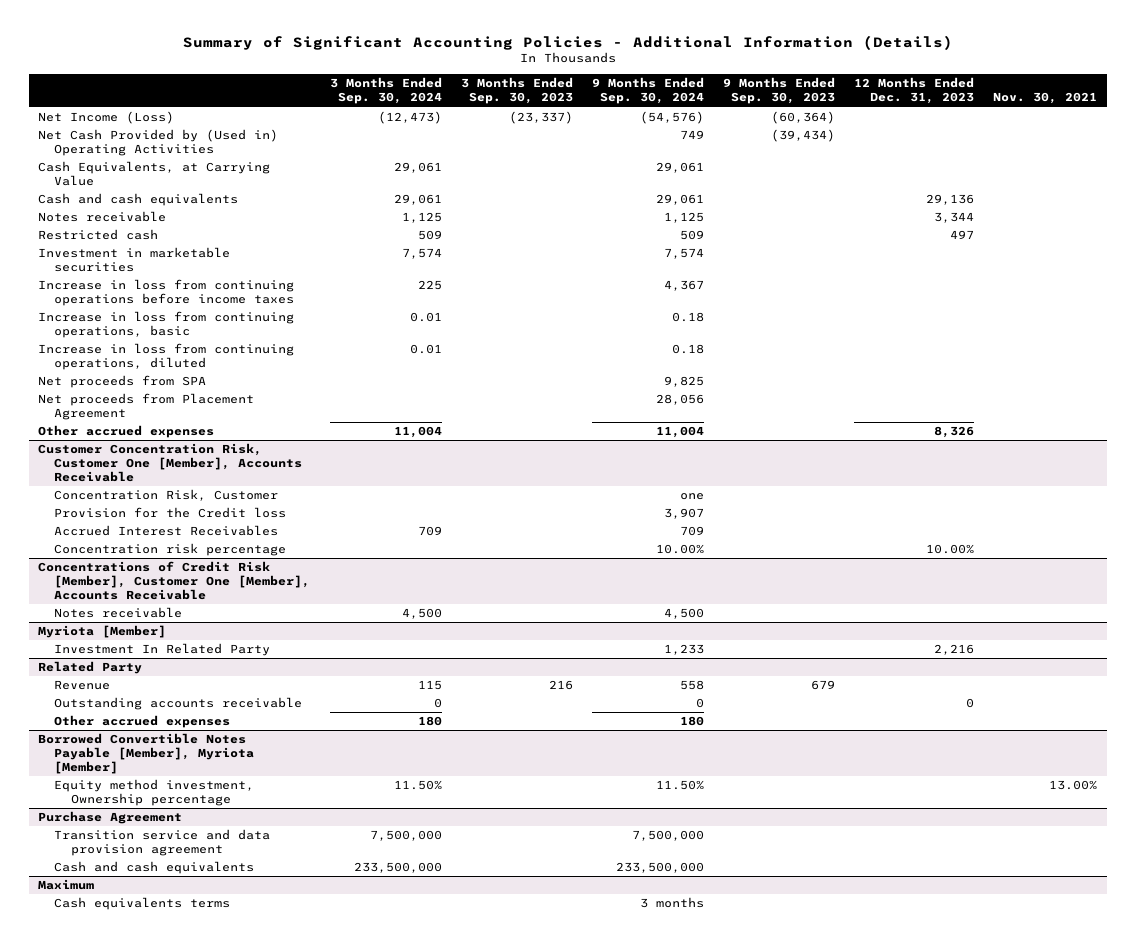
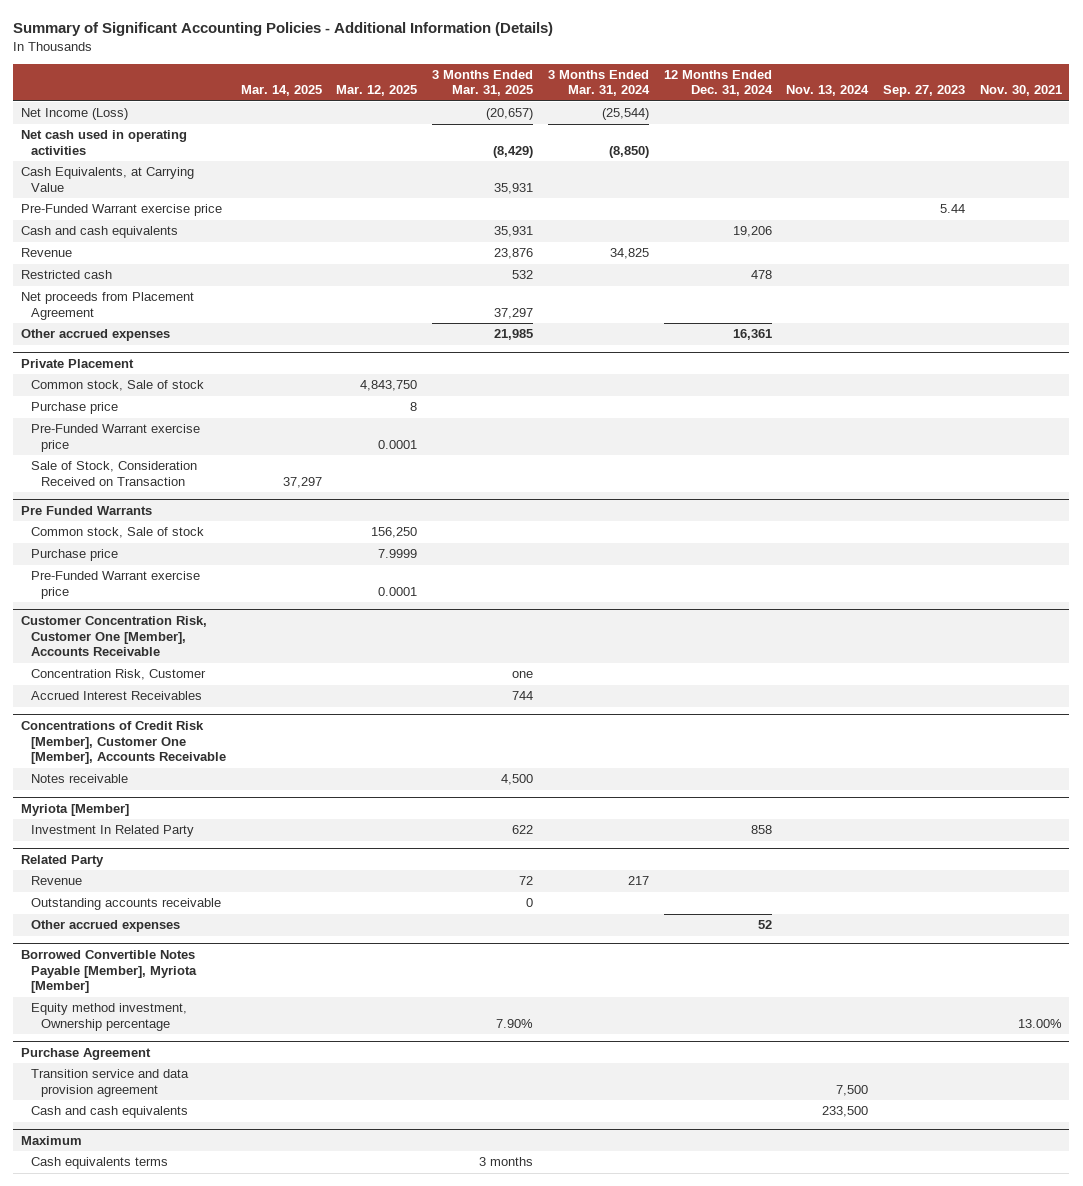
[329,77,442,105] 3 Months Ended Sep. 30, 2024 -> none
[460,77,573,105] 3 Months Ended Sep. 30, 2023 -> none
[591,77,704,105] 9 Months Ended Sep. 30, 2024 -> none
[723,77,836,105] 9 Months Ended Sep. 30, 2023 -> none
[854,77,975,105] 12 Months Ended Dec. 31, 2023 -> none
none -> [240,85,322,97] Mar. 14, 2025
none -> [336,85,418,97] Mar. 12, 2025
none -> [432,69,534,97] 3 Months Ended Mar. 31, 2025
none -> [547,69,650,97] 3 Months Ended Mar. 31, 2024
none -> [663,69,773,97] 12 Months Ended Dec. 31, 2024
none -> [786,85,870,97] Nov. 13, 2024
none -> [883,85,966,98] Sep. 27, 2023
[38,129,279,157] Net Cash Provided by (Used in) Operating Activities -> [20,130,187,155] Net cash used in operating activities
none -> [20,204,222,217] Pre-Funded Warrant exercise price
[38,211,167,223] Notes receivable -> none
none -> [20,248,72,258] Revenue
[38,247,231,273] Investment in marketable securities -> none
[38,279,295,307] Increase in loss from continuing operations before income taxes -> none
[38,311,295,339] Increase in loss from continuing operations, basic -> none
[38,343,295,371] Increase in loss from continuing operations, diluted -> none
[38,375,207,389] Net proceeds from SPA -> none
none -> [20,359,134,369] Private Placement
none -> [30,380,204,392] Common stock, Sale of stock
none -> [30,402,118,415] Purchase price
none -> [30,424,200,452] Pre-Funded Warrant exercise price
none -> [30,461,197,486] Sale of Stock, Consideration Received on Transaction
none -> [20,506,152,516] Pre Funded Warrants
none -> [30,527,204,539] Common stock, Sale of stock
none -> [30,549,118,562] Purchase price
none -> [30,571,200,599] Pre-Funded Warrant exercise price
[54,507,287,519] Provision for the Credit loss -> none
[54,543,287,557] Concentration risk percentage -> none

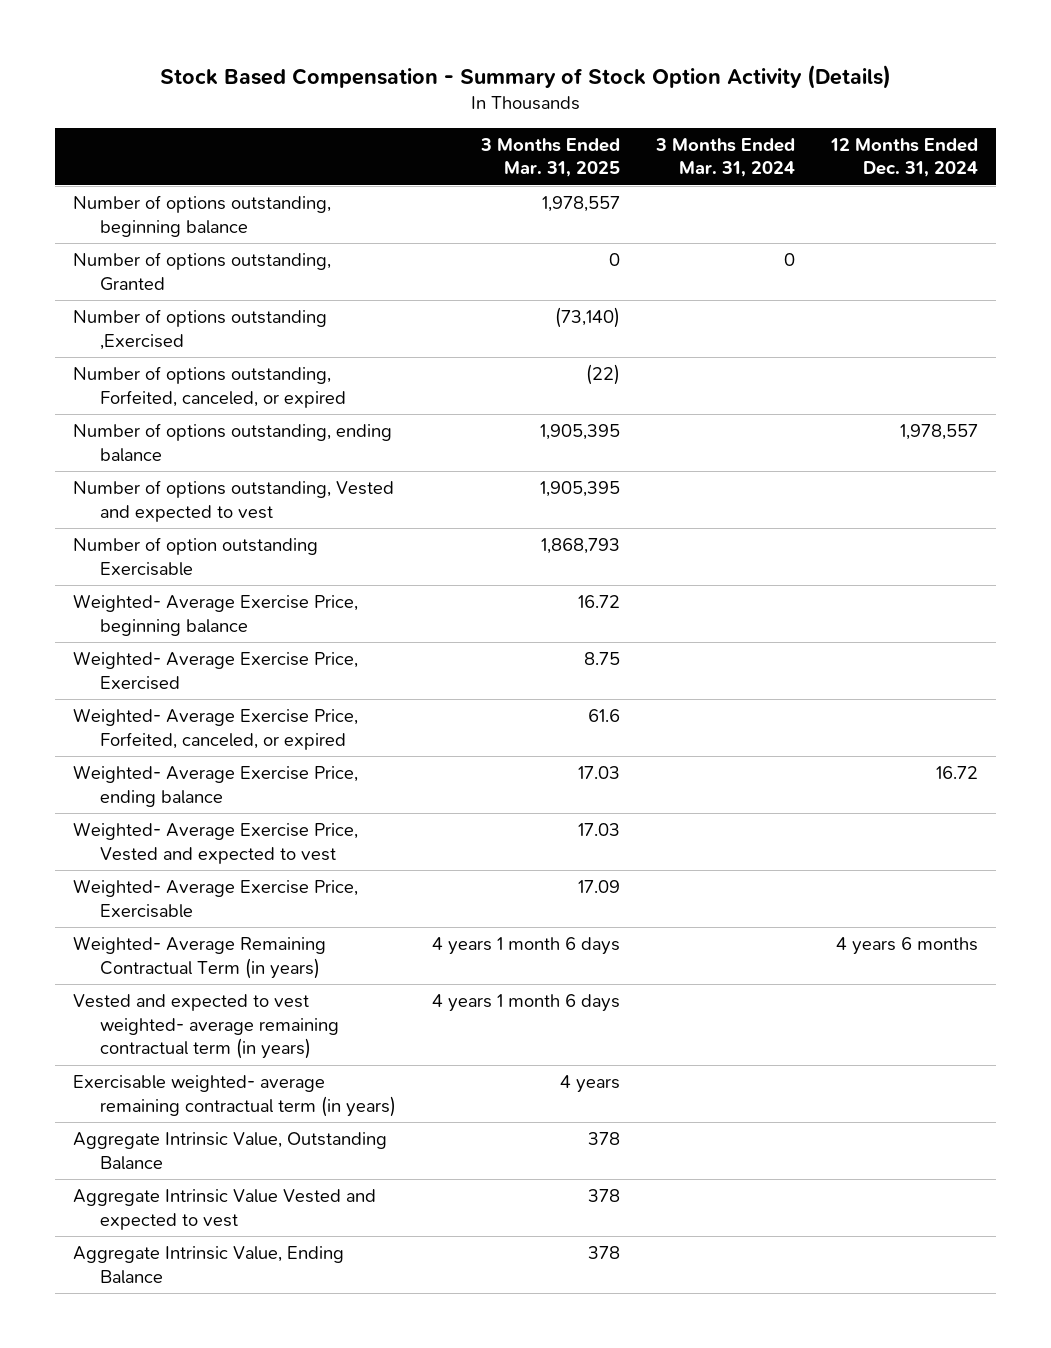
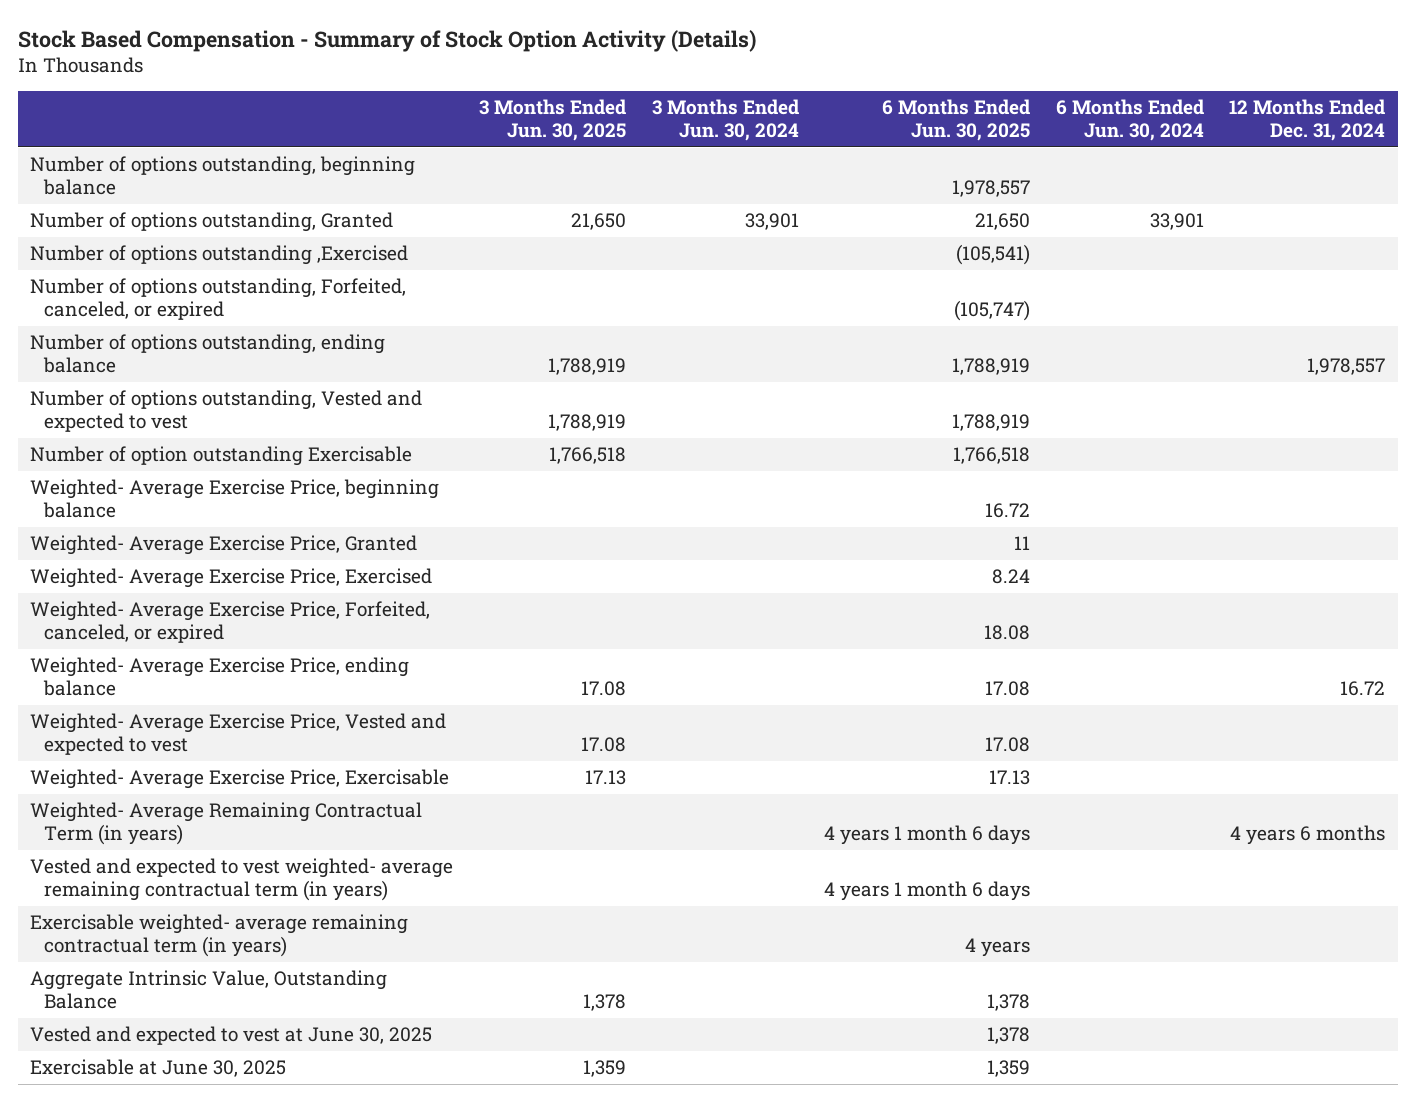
[479,137,620,178] 3 Months Ended Mar. 31, 2025 -> none
[654,137,795,178] 3 Months Ended Mar. 31, 2024 -> none
none -> [479,99,627,141] 3 Months Ended Jun. 30, 2025
none -> [651,99,799,141] 3 Months Ended Jun. 30, 2024
none -> [882,99,1031,141] 6 Months Ended Jun. 30, 2025
none -> [1055,99,1204,141] 6 Months Ended Jun. 30, 2024
none -> [30,535,418,556] Weighted- Average Exercise Price, Granted
[73,1246,345,1284] Aggregate Intrinsic Value, Ending Balance -> none
none -> [30,1026,433,1046] Vested and expected to vest at June 30, 2025
[73,1189,377,1230] Aggregate Intrinsic Value Vested and expected to vest -> [30,1059,287,1078] Exercisable at June 30, 2025

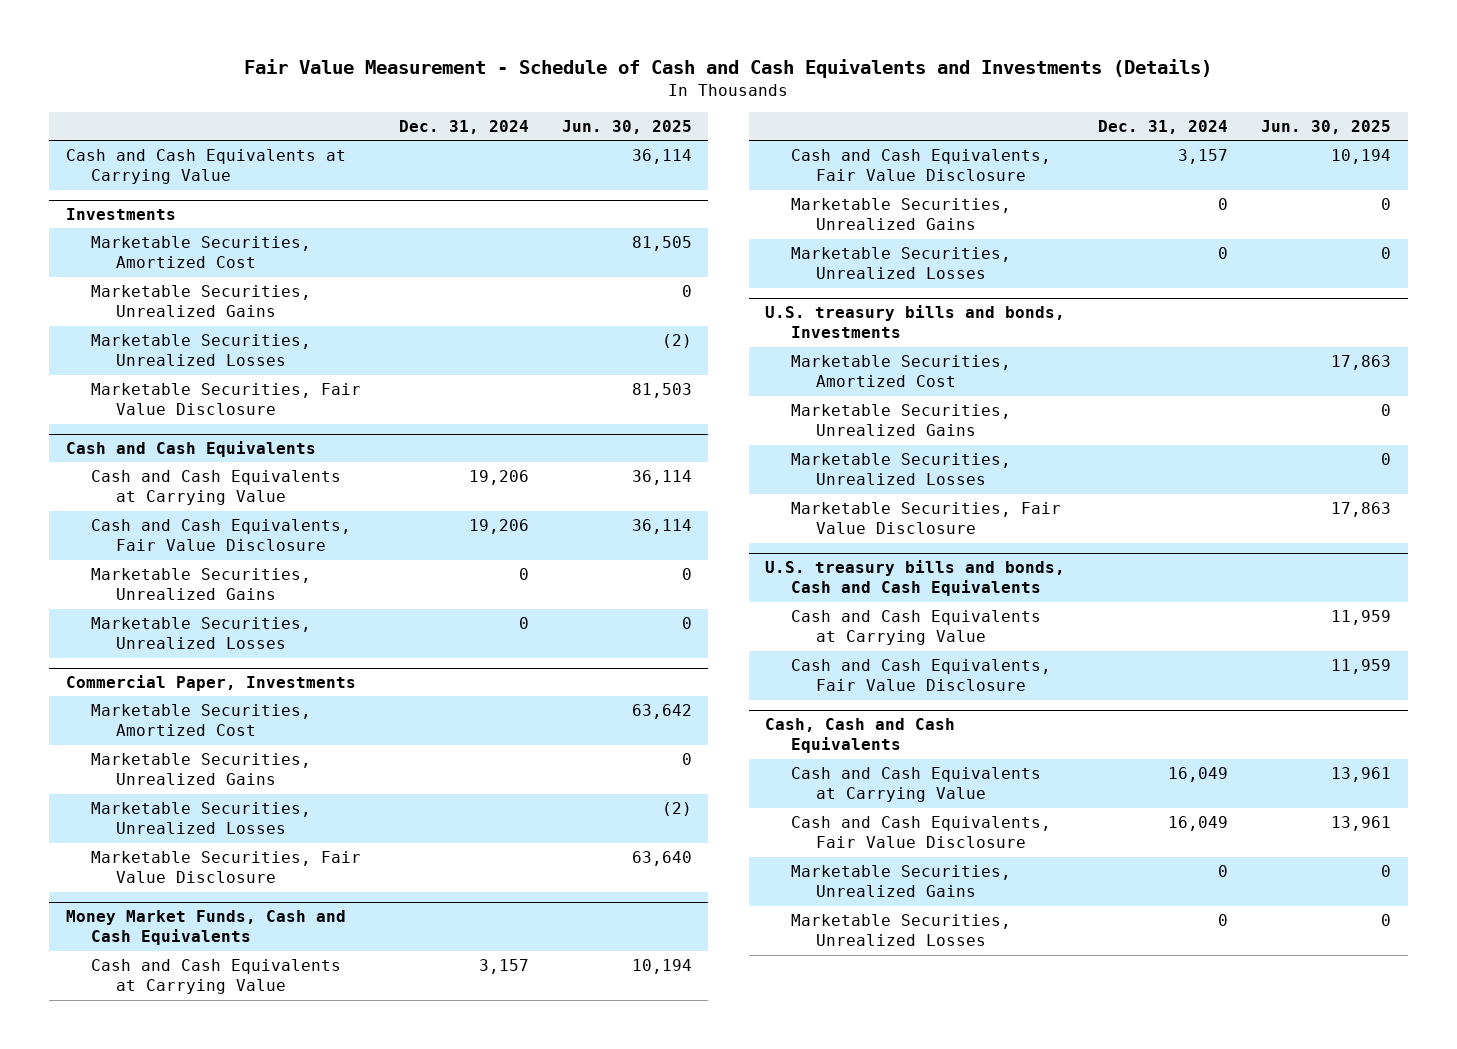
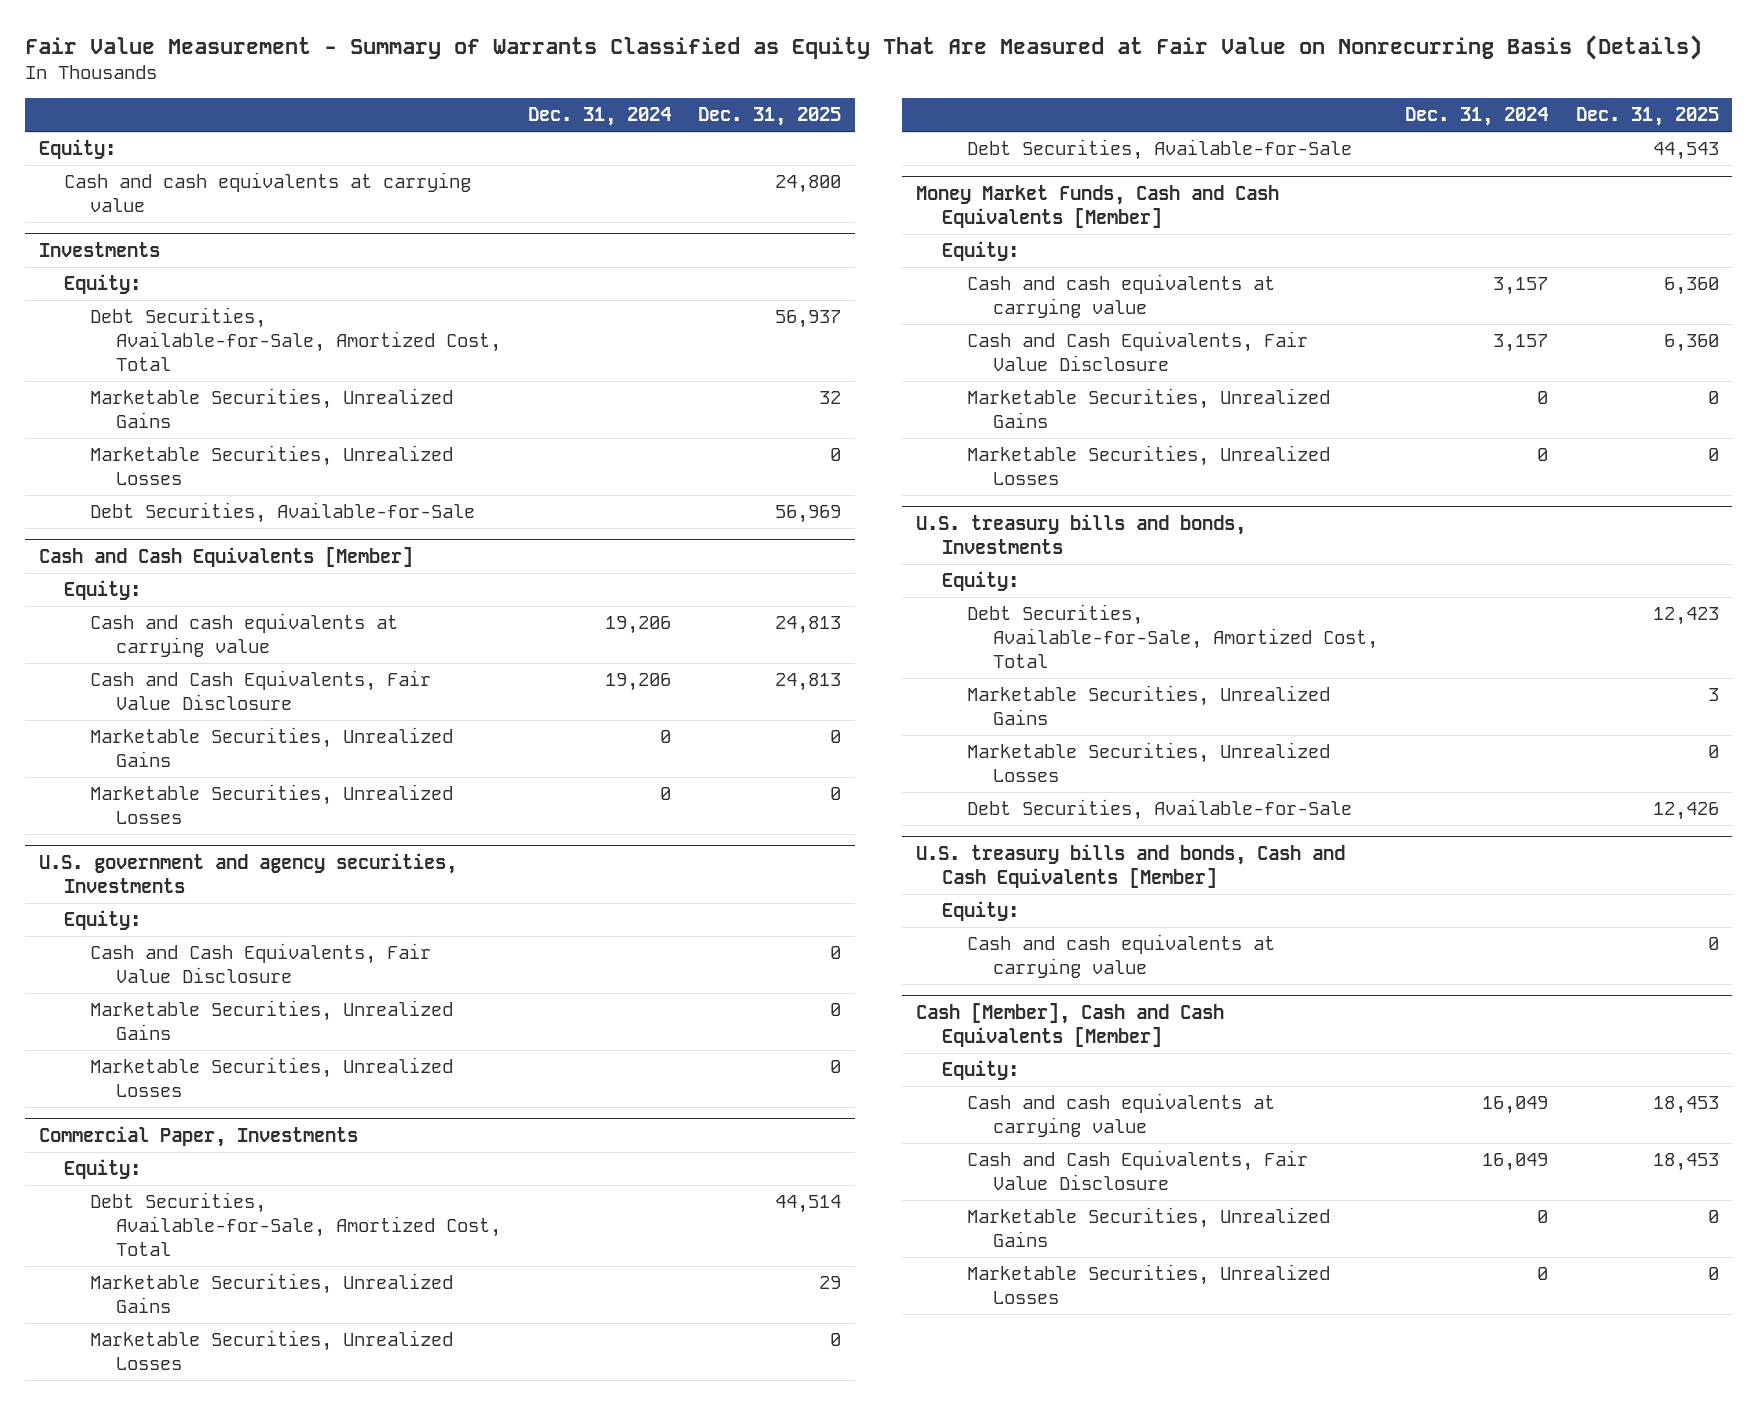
[244,59,1213,79] Fair Value Measurement - Schedule of Cash and Cash Equivalents and Investments (Details) -> [24,35,1702,61] Fair Value Measurement - Summary of Warrants Classified as Equity That Are Measured at Fair Value on Nonrecurring Basis (Details)
[561,120,692,135] Jun. 30, 2025 -> none
none -> [698,107,842,127] Dec. 31, 2025
none -> [38,139,116,160] Equity:
[65,149,346,185] Cash and Cash Equivalents at Carrying Value -> [64,172,472,213] Cash and cash equivalents at carrying value
none -> [64,274,142,295] Equity:
[91,236,312,269] Marketable Securities, Amortized Cost -> [90,307,501,372] Debt Securities, Available-for-Sale, Amortized Cost, Total
[91,383,362,416] Marketable Securities, Fair Value Disclosure -> [90,502,476,524] Debt Securities, Available-for-Sale
[65,441,316,458] Cash and Cash Equivalents -> [38,547,413,568] Cash and Cash Equivalents [Member]
none -> [64,580,142,601] Equity:
[91,470,342,506] Cash and Cash Equivalents at Carrying Value -> [90,613,399,658] Cash and cash equivalents at carrying value
none -> [38,853,457,894] U.S. government and agency securities, Investments
none -> [64,910,142,931] Equity:
none -> [90,943,432,984] Cash and Cash Equivalents, Fair Value Disclosure
none -> [90,1000,454,1041] Marketable Securities, Unrealized Gains
none -> [90,1057,454,1098] Marketable Securities, Unrealized Losses
none -> [64,1159,142,1180] Equity:
[91,704,312,737] Marketable Securities, Amortized Cost -> [90,1192,501,1257] Debt Securities, Available-for-Sale, Amortized Cost, Total
[91,851,362,884] Marketable Securities, Fair Value Disclosure -> [967,139,1353,161] Debt Securities, Available-for-Sale
[65,910,346,946] Money Market Funds, Cash and Cash Equivalents -> [915,185,1279,229] Money Market Funds, Cash and Cash Equivalents [Member]
none -> [941,241,1019,262] Equity:
[91,959,342,995] Cash and Cash Equivalents at Carrying Value -> [967,274,1276,319] Cash and cash equivalents at carrying value
none -> [941,571,1019,592] Equity:
[790,355,1011,388] Marketable Securities, Amortized Cost -> [967,604,1379,669] Debt Securities, Available-for-Sale, Amortized Cost, Total
[790,659,1051,692] Cash and Cash Equivalents, Fair Value Disclosure -> none
[790,502,1061,535] Marketable Securities, Fair Value Disclosure -> [967,799,1353,821] Debt Securities, Available-for-Sale
[765,560,1066,597] U.S. treasury bills and bonds, Cash and Cash Equivalents -> [915,844,1345,889] U.S. treasury bills and bonds, Cash and Cash Equivalents [Member]
none -> [941,901,1019,922] Equity:
[790,610,1041,646] Cash and Cash Equivalents at Carrying Value -> [967,934,1276,979] Cash and cash equivalents at carrying value
[765,718,956,754] Cash, Cash and Cash Equivalents -> [915,1003,1224,1048] Cash [Member], Cash and Cash Equivalents [Member]
none -> [941,1060,1019,1081] Equity:
[790,767,1041,803] Cash and Cash Equivalents at Carrying Value -> [967,1093,1276,1138] Cash and cash equivalents at carrying value

